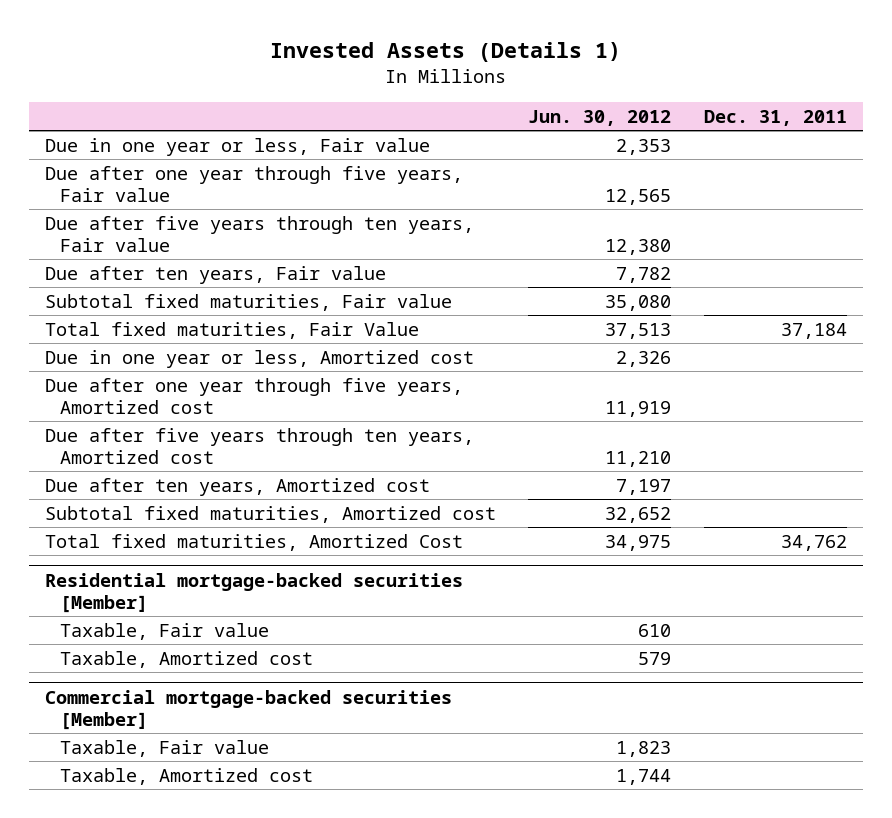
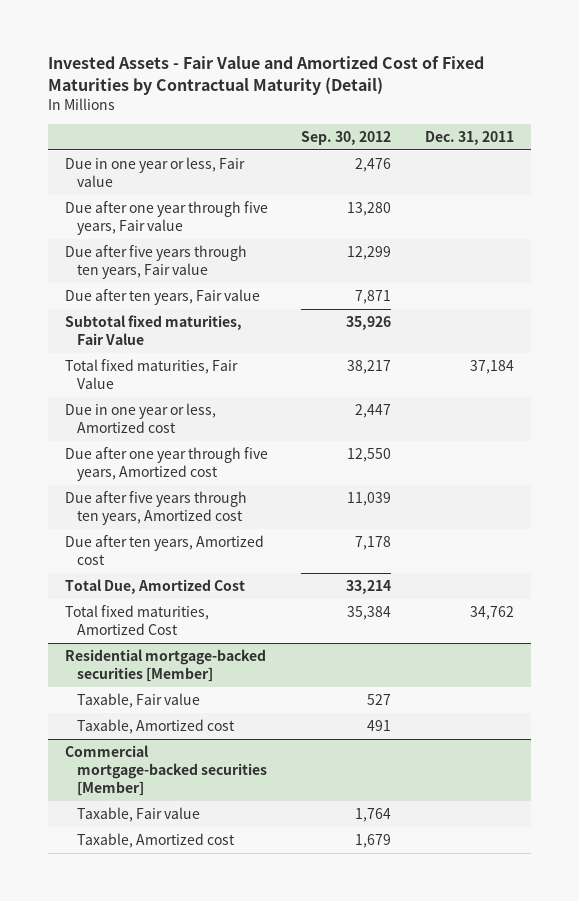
[269,41,621,62] Invested Assets (Details 1) -> [47,56,484,96] Invested Assets - Fair Value and Amortized Cost of Fixed Maturities by Contractual Maturity (Detail)
[528,109,672,126] Jun. 30, 2012 -> none
none -> [301,130,392,145] Sep. 30, 2012
[45,293,453,311] Subtotal fixed maturities, Fair value -> [64,315,242,346] Subtotal fixed maturities, Fair Value
[45,505,497,523] Subtotal fixed maturities, Amortized cost -> [64,579,245,595] Total Due, Amortized Cost

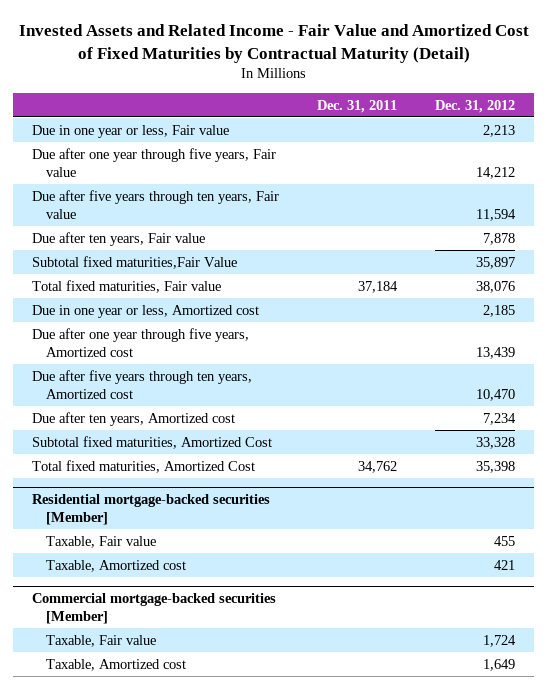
[47,56,484,96] Invested Assets - Fair Value and Amortized Cost of Fixed Maturities by Contractual Maturity (Detail) -> [18,23,529,63] Invested Assets and Related Income - Fair Value and Amortized Cost of Fixed Maturities by Contractual Maturity (Detail)
[301,130,392,145] Sep. 30, 2012 -> none
none -> [435,99,516,113] Dec. 31, 2012
[64,315,242,346] Subtotal fixed maturities, Fair Value -> [32,255,238,269] Subtotal fixed maturities,Fair Value
[64,359,238,390] Total fixed maturities, Fair Value -> [32,279,222,293] Total fixed maturities, Fair value
[64,579,245,595] Total Due, Amortized Cost -> [32,435,273,449] Subtotal fixed maturities, Amortized Cost

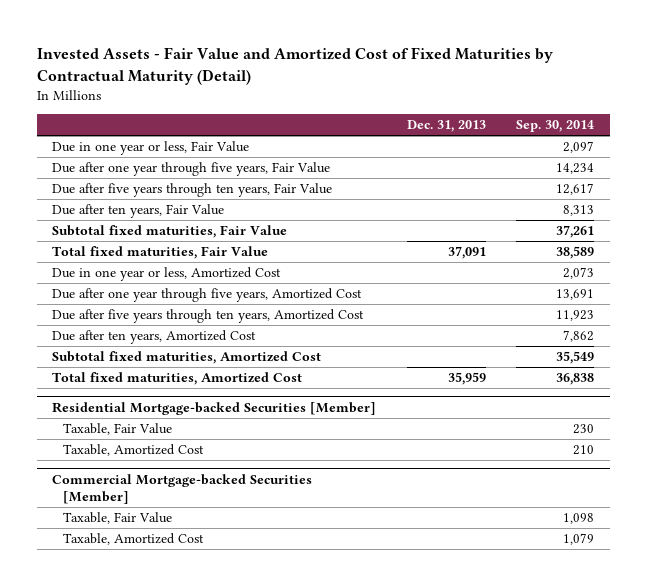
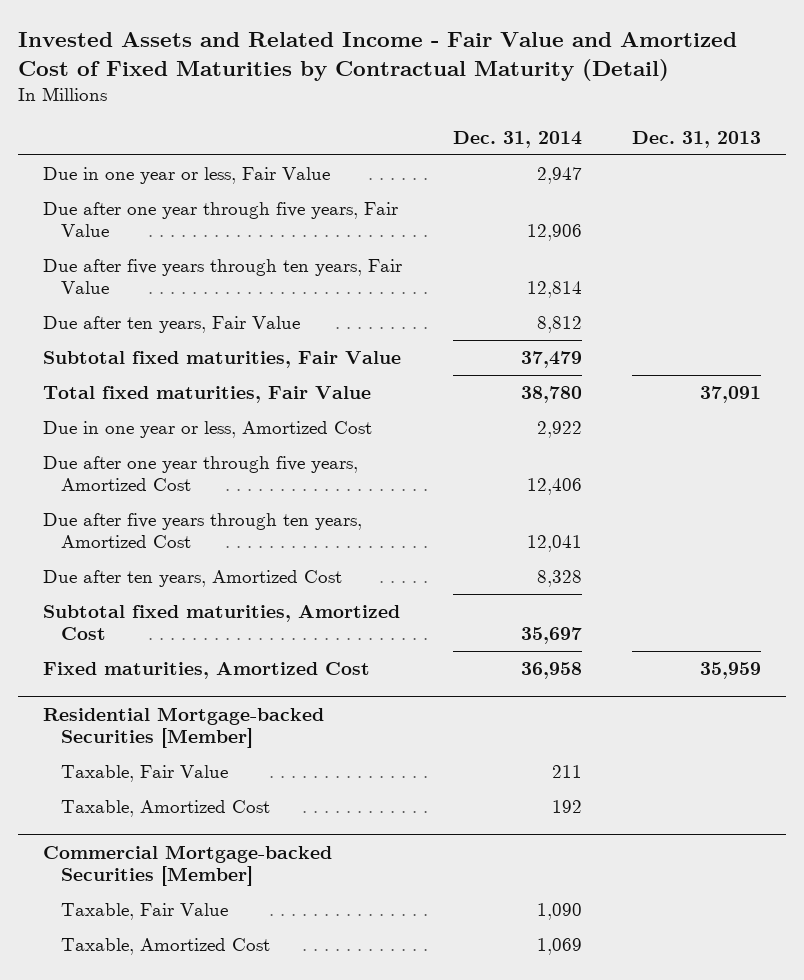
[37,47,554,85] Invested Assets - Fair Value and Amortized Cost of Fixed Maturities by Contractual Maturity (Detail) -> [18,32,738,81] Invested Assets and Related Income - Fair Value and Amortized Cost of Fixed Maturities by Contractual Maturity (Detail)
[516,120,595,133] Sep. 30, 2014 -> none
none -> [452,130,582,148] Dec. 31, 2014
[52,372,303,386] Total fixed maturities, Amortized Cost -> [43,661,371,679] Fixed maturities, Amortized Cost

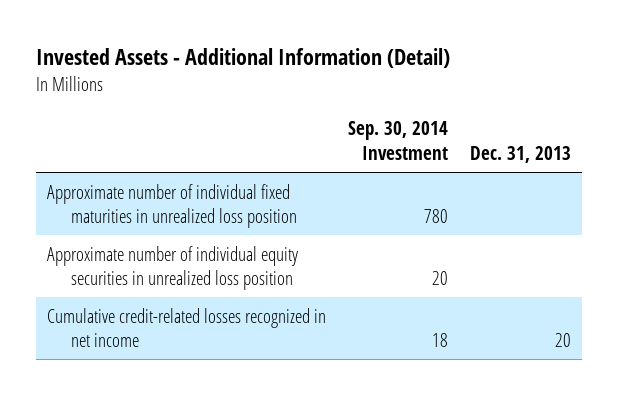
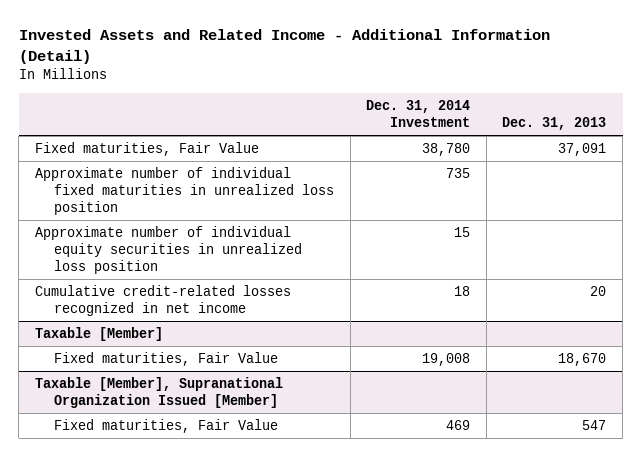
[35,48,450,69] Invested Assets - Additional Information (Detail) -> [18,28,550,65] Invested Assets and Related Income - Additional Information (Detail)
[347,121,448,161] Sep. 30, 2014 Investment -> none
none -> [366,100,471,128] Dec. 31, 2014 Investment
none -> [34,142,259,157] Fixed maturities, Fair Value
none -> [34,327,163,342] Taxable [Member]
none -> [54,352,279,367] Fixed maturities, Fair Value
none -> [34,377,283,409] Taxable [Member], Supranational Organization Issued [Member]
none -> [54,419,279,434] Fixed maturities, Fair Value

